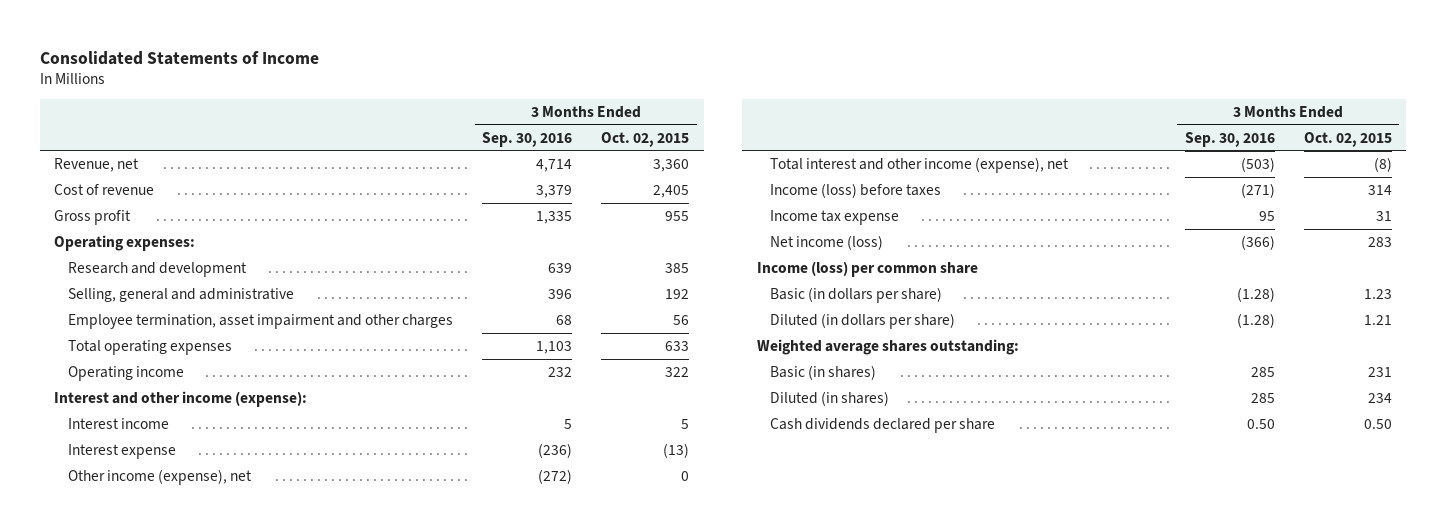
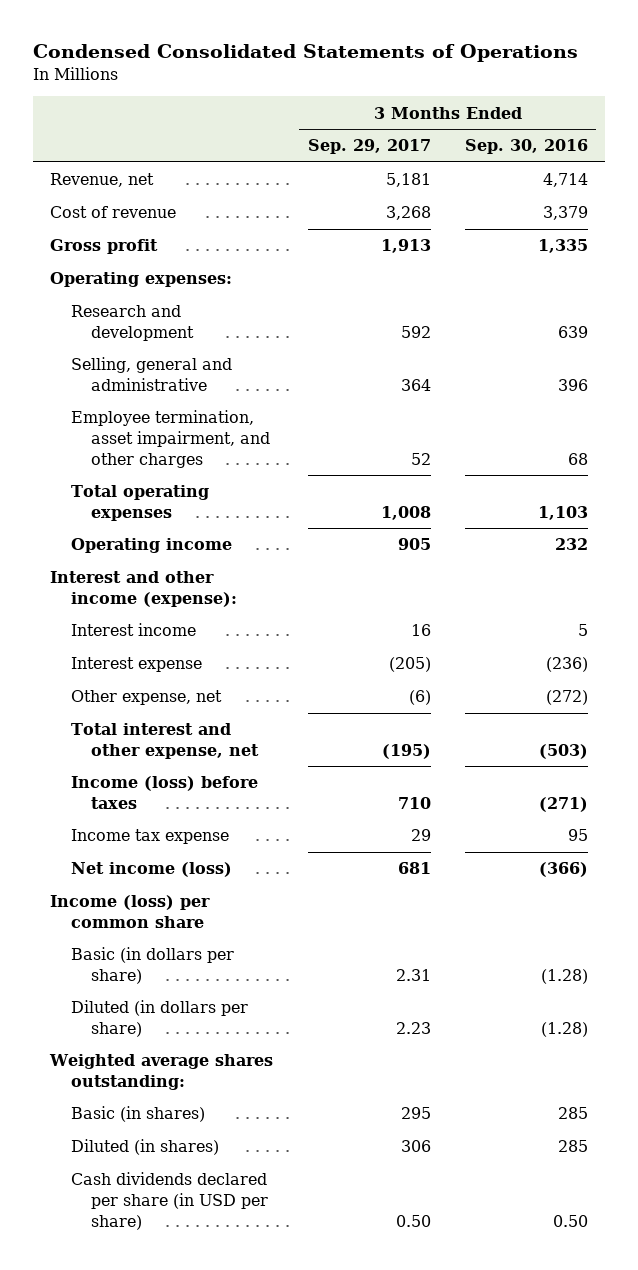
[39,50,319,65] Consolidated Statements of Income -> [33,44,579,63] Condensed Consolidated Statements of Operations
[601,131,690,147] Oct. 02, 2015 -> none
none -> [307,139,431,155] Sep. 29, 2017
[67,313,453,329] Employee termination, asset impairment and other charges -> [70,410,270,468] Employee termination, asset impairment, and other charges
[67,468,252,485] Other income (expense), net -> [70,690,222,706] Other expense, net
[770,156,1070,173] Total interest and other income (expense), net -> [70,723,259,759] Total interest and other expense, net
[770,417,996,433] Cash dividends declared per share -> [70,1172,268,1230] Cash dividends declared per share (in USD per share)

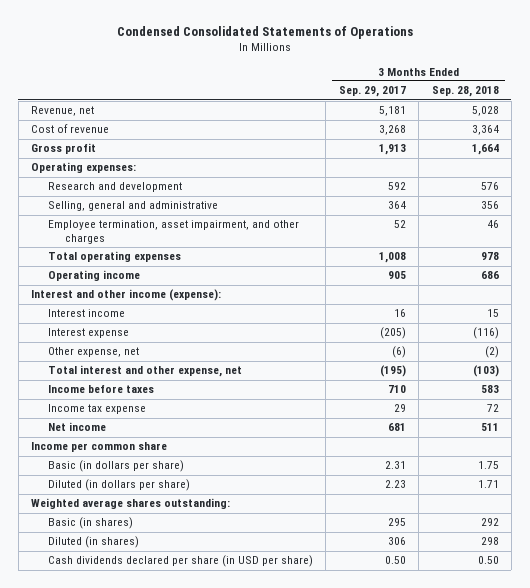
[464,139,588,155] Sep. 30, 2016 -> none
none -> [431,86,499,98] Sep. 28, 2018
[70,776,258,809] Income (loss) before taxes -> [47,385,154,394] Income before taxes
[70,862,232,878] Net income (loss) -> [47,422,106,432] Net income
[50,895,211,928] Income (loss) per common share -> [31,442,168,453] Income per common share

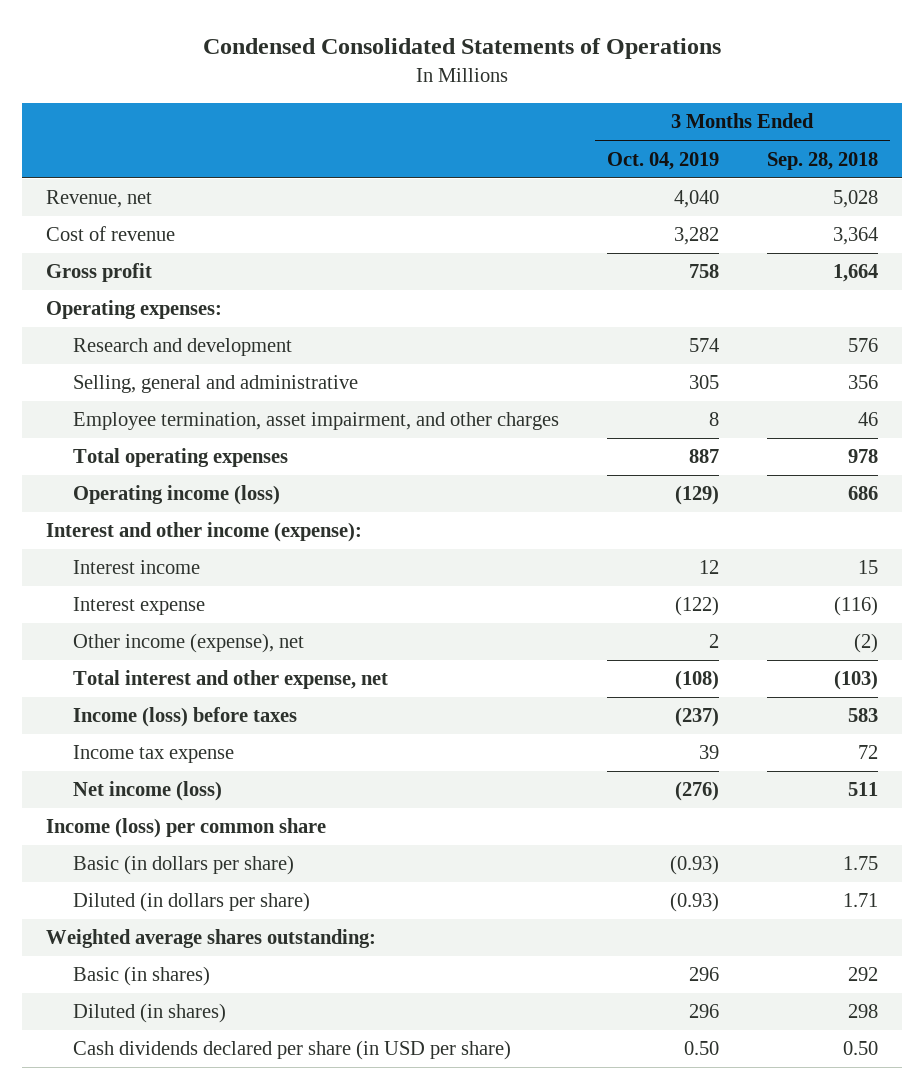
[338,86,406,98] Sep. 29, 2017 -> none
none -> [606,151,719,170] Oct. 04, 2019
[47,270,140,282] Operating income -> [72,485,280,506] Operating income (loss)
[47,347,139,358] Other expense, net -> [72,633,304,654] Other income (expense), net
[47,385,154,394] Income before taxes -> [72,707,297,728] Income (loss) before taxes
[47,422,106,432] Net income -> [72,781,222,802] Net income (loss)
[31,442,168,453] Income per common share -> [46,818,327,839] Income (loss) per common share

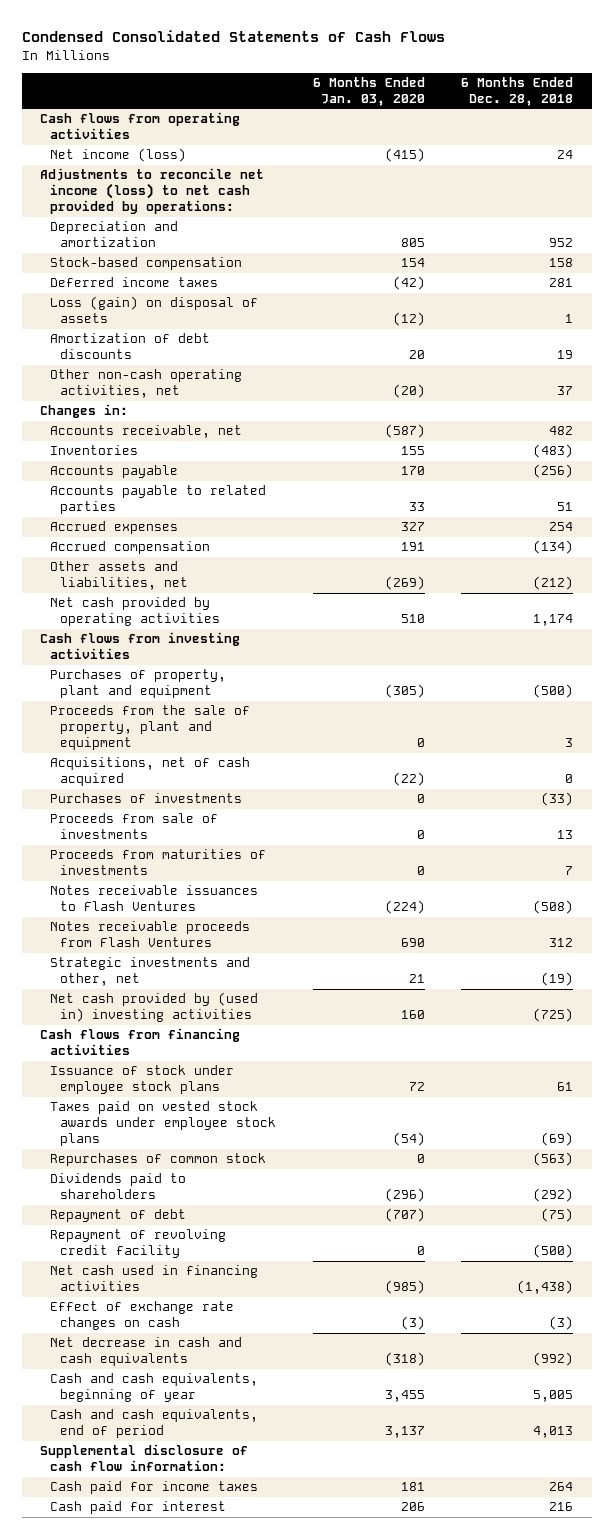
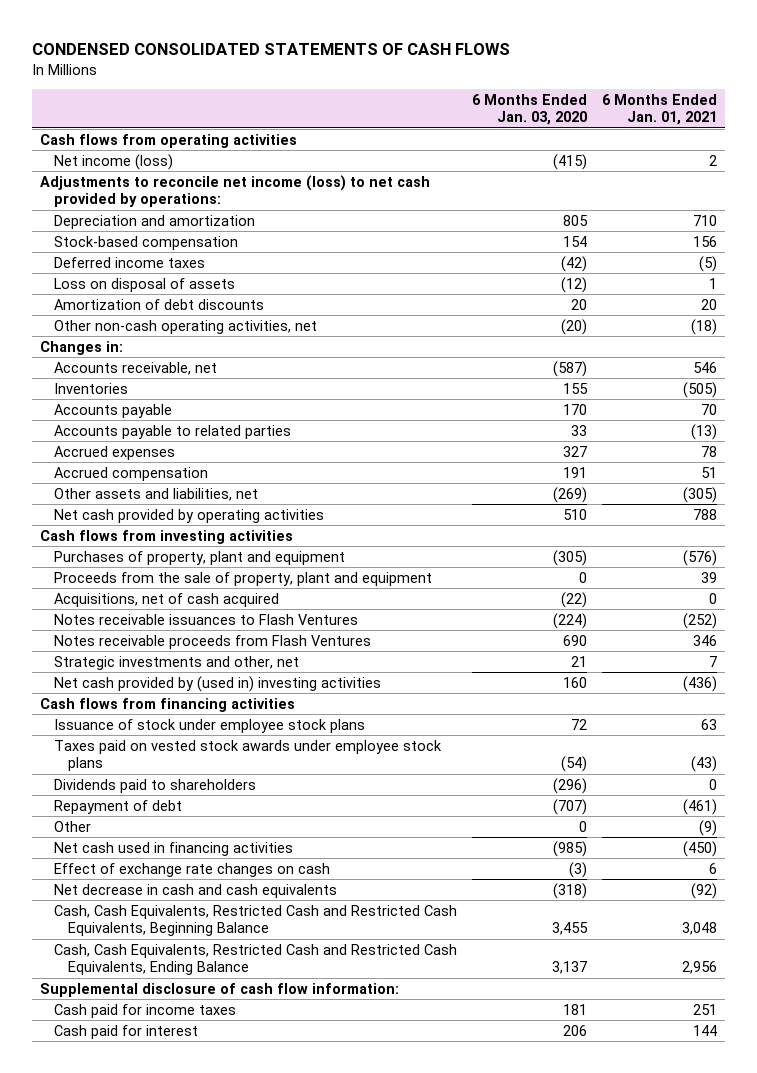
[21,29,445,42] Condensed Consolidated Statements of Cash Flows -> [32,42,511,55] CONDENSED CONSOLIDATED STATEMENTS OF CASH FLOWS
[461,76,574,106] 6 Months Ended Dec. 28, 2018 -> none
none -> [602,93,718,126] 6 Months Ended Jan. 01, 2021
[49,296,258,324] Loss (gain) on disposal of assets -> [53,277,235,292] Loss on disposal of assets
[49,793,242,804] Purchases of investments -> none
[49,813,218,840] Proceeds from sale of investments -> none
[49,849,266,876] Proceeds from maturities of investments -> none
[49,1153,266,1167] Repurchases of common stock -> none
[49,1229,226,1259] Repayment of revolving credit facility -> none
none -> [53,820,91,832] Other
[49,1373,258,1403] Cash and cash equivalents, beginning of year -> [53,904,457,937] Cash, Cash Equivalents, Restricted Cash and Restricted Cash Equivalents, Beginning Balance
[49,1409,258,1439] Cash and cash equivalents, end of period -> [53,943,457,976] Cash, Cash Equivalents, Restricted Cash and Restricted Cash Equivalents, Ending Balance

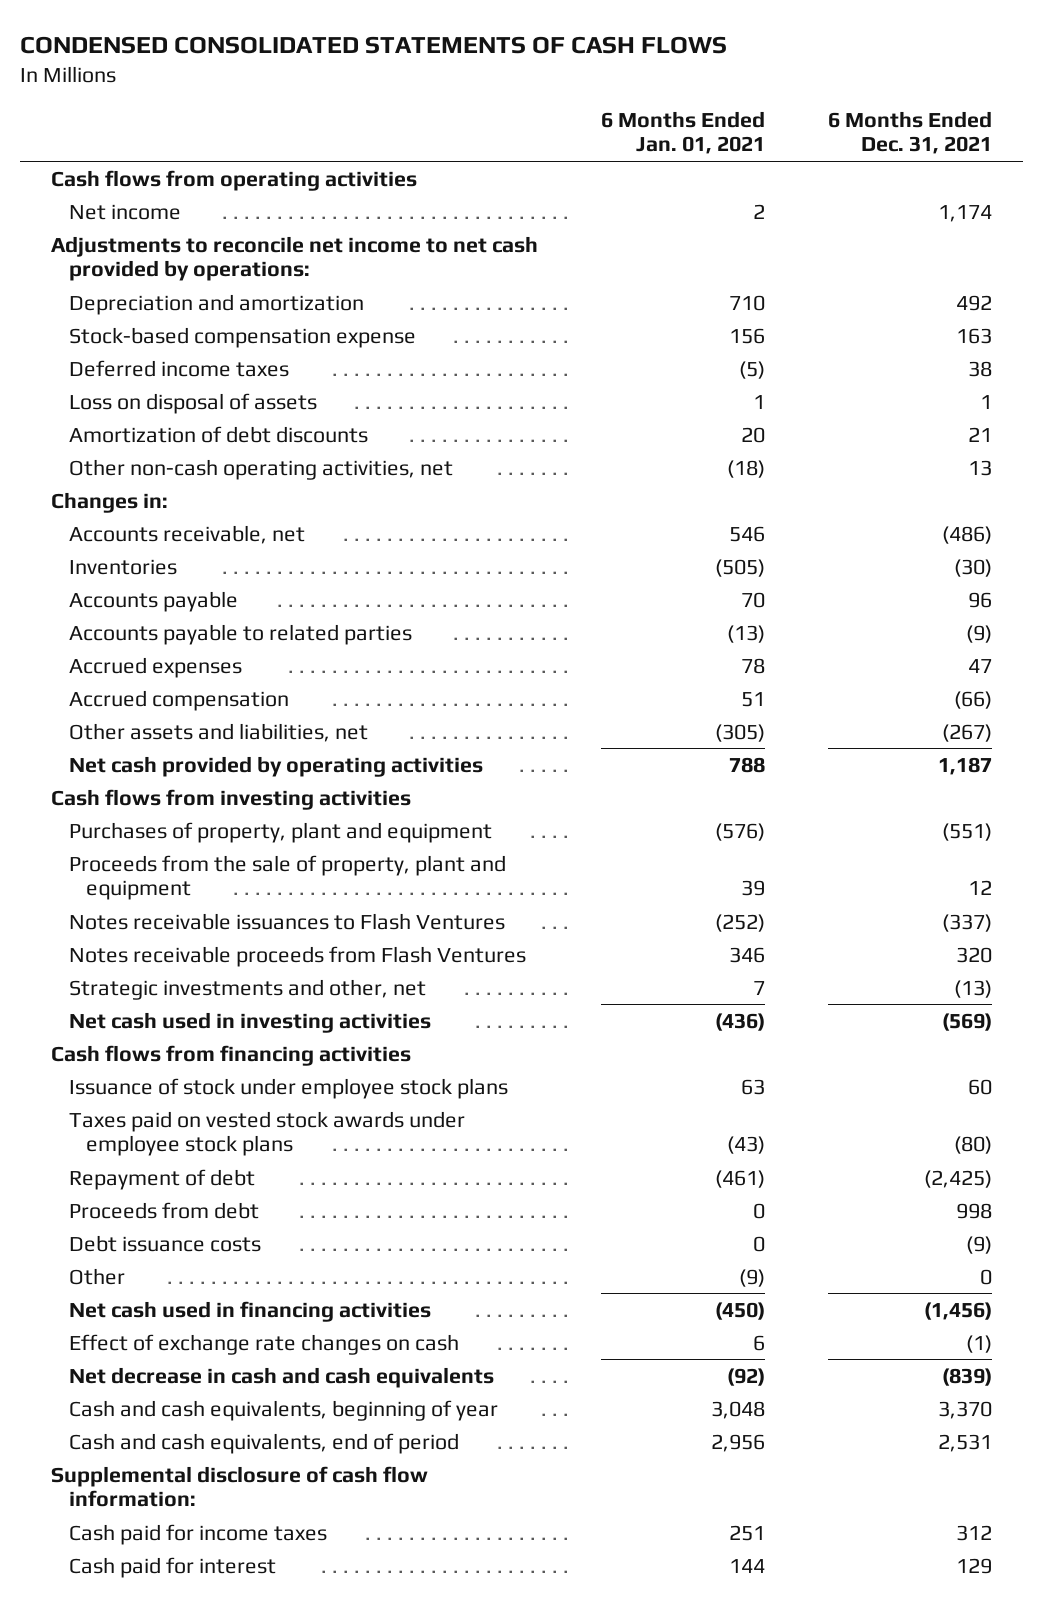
[472,93,588,126] 6 Months Ended Jan. 03, 2020 -> none
none -> [827,110,992,155] 6 Months Ended Dec. 31, 2021
[53,153,173,170] Net income (loss) -> [68,203,181,220] Net income
[39,174,430,208] Adjustments to reconcile net income (loss) to net cash provided by operations: -> [51,235,539,282] Adjustments to reconcile net income to net cash provided by operations:
[53,235,238,250] Stock-based compensation -> [68,326,416,348] Stock-based compensation expense
[53,592,279,607] Acquisitions, net of cash acquired -> none
[53,675,381,692] Net cash provided by (used in) investing activities -> [68,1011,431,1033] Net cash used in investing activities
[53,778,256,793] Dividends paid to shareholders -> none
none -> [68,1201,259,1219] Proceeds from debt
none -> [68,1234,261,1252] Debt issuance costs
[53,904,457,937] Cash, Cash Equivalents, Restricted Cash and Restricted Cash Equivalents, Beginning Balance -> [68,1399,498,1421] Cash and cash equivalents, beginning of year
[53,943,457,976] Cash, Cash Equivalents, Restricted Cash and Restricted Cash Equivalents, Ending Balance -> [68,1432,459,1454] Cash and cash equivalents, end of period

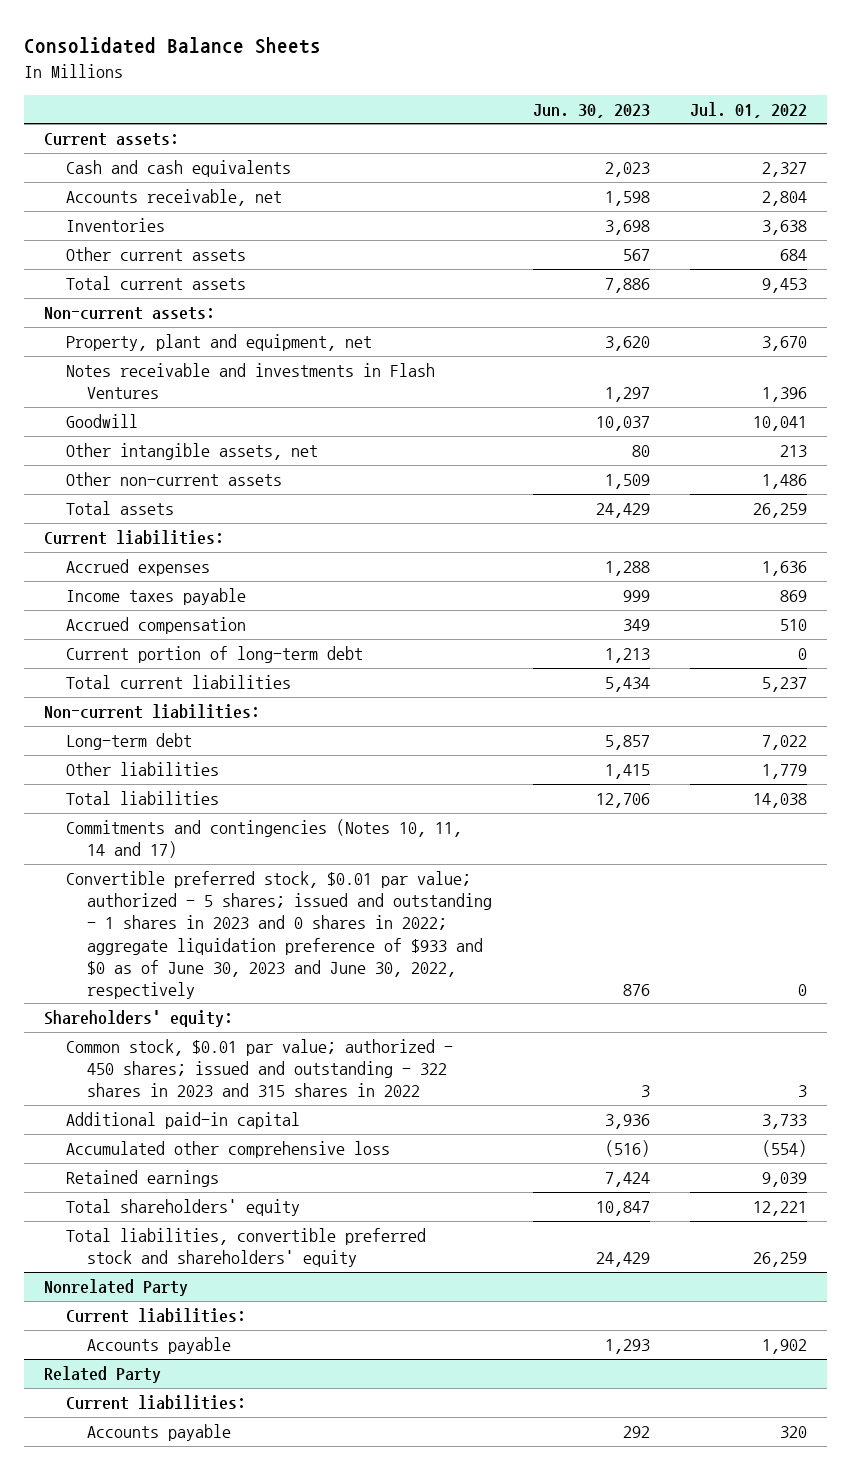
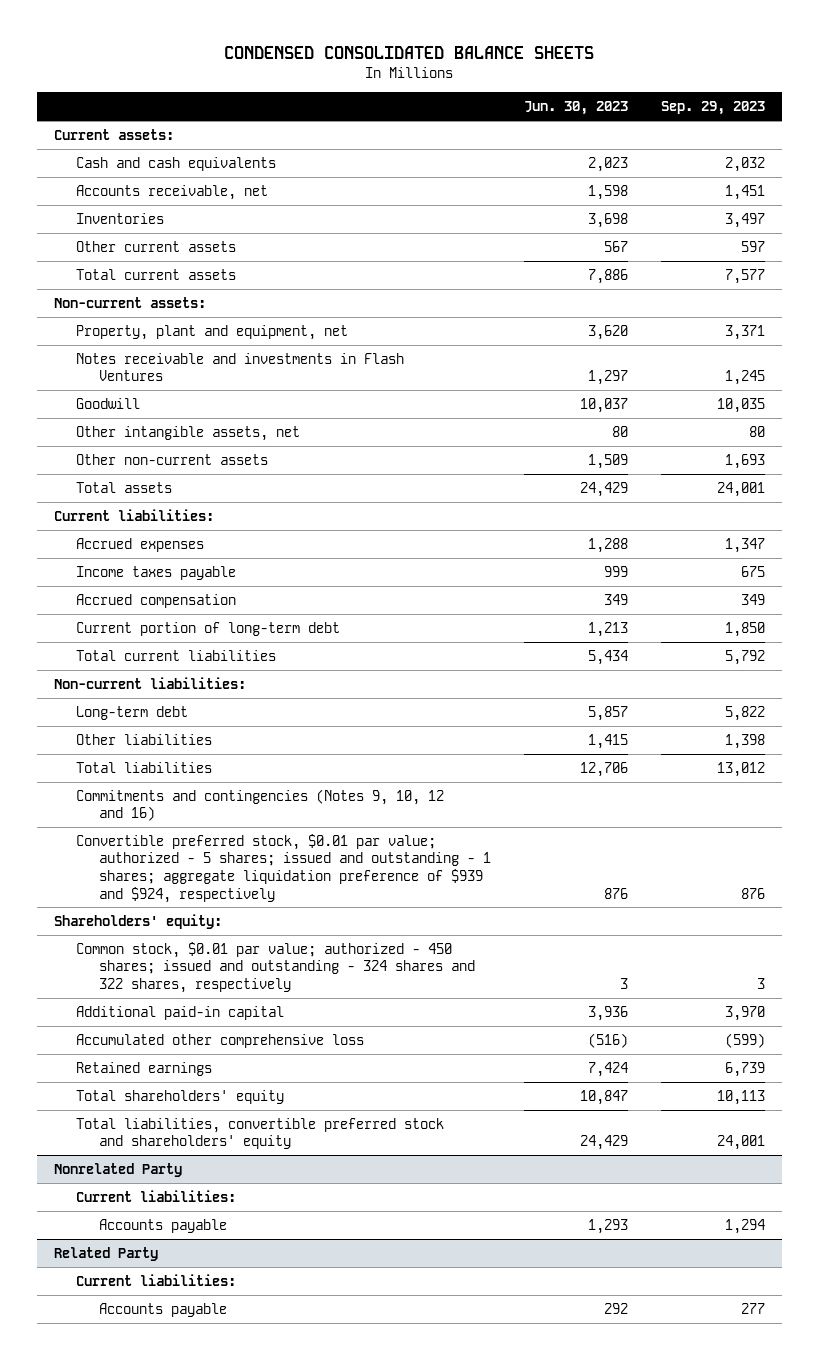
[24,37,322,55] Consolidated Balance Sheets -> [224,46,595,60] CONDENSED CONSOLIDATED BALANCE SHEETS
[689,101,807,118] Jul. 01, 2022 -> none
none -> [661,101,766,116] Sep. 29, 2023
[65,819,462,859] Commitments and contingencies (Notes 10, 11, 14 and 17) -> [76,788,445,822] Commitments and contingencies (Notes 9, 10, 12 and 16)
[65,871,493,999] Convertible preferred stock, $0.01 par value; authorized - 5 shares; issued and outstanding - 1 shares in 2023 and 0 shares in 2022; aggregate liquidation preference of $933 and $0 as of June 30, 2023 and June 30, 2022, respectively -> [76,833,491,903] Convertible preferred stock, $0.01 par value; authorized - 5 shares; issued and outstanding - 1 shares; aggregate liquidation preference of $939 and $924, respectively
[65,1039,453,1098] Common stock, $0.01 par value; authorized - 450 shares; issued and outstanding - 322 shares in 2023 and 315 shares in 2022 -> [76,941,475,993] Common stock, $0.01 par value; authorized - 450 shares; issued and outstanding - 324 shares and 322 shares, respectively

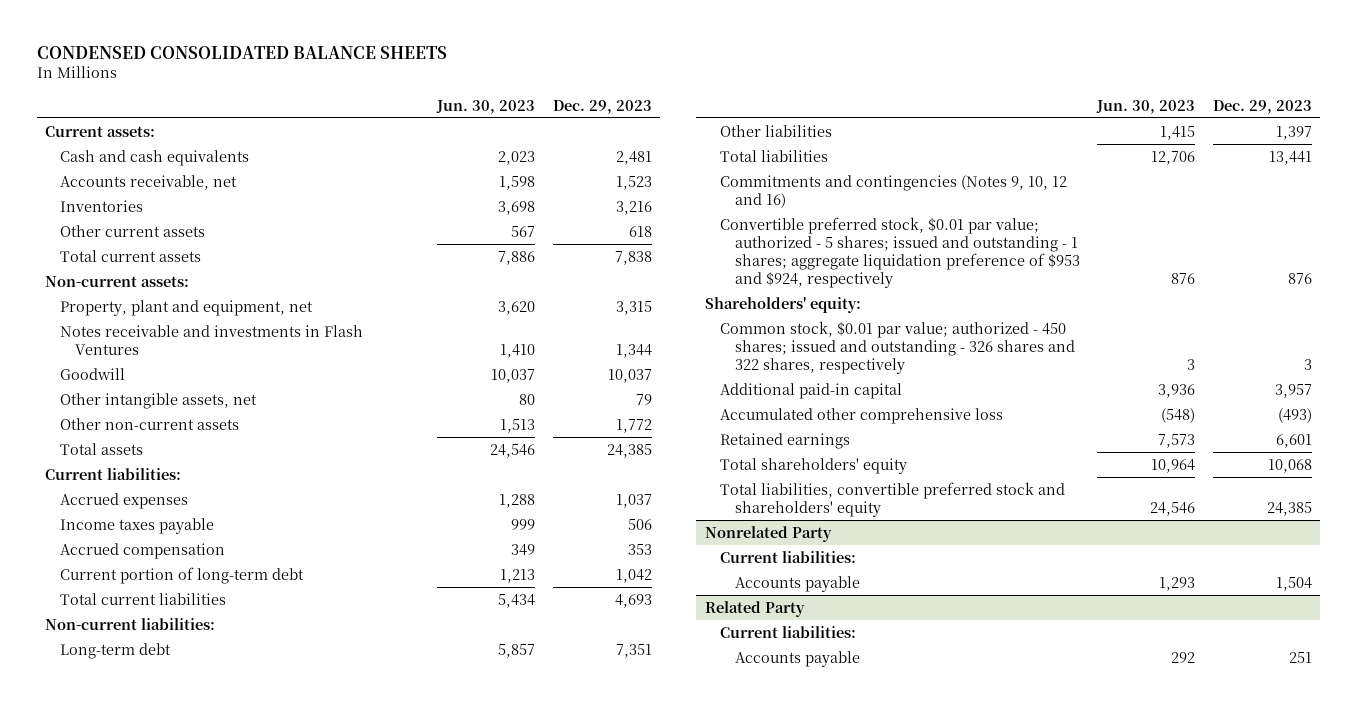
[661,101,766,116] Sep. 29, 2023 -> none
none -> [552,99,652,114] Dec. 29, 2023
[588,370,629,386] 1,297 -> [500,343,536,358] 1,410
[588,453,629,469] 1,509 -> [500,418,536,433] 1,513
[580,481,629,497] 24,429 -> [490,443,536,458] 24,546
[76,833,491,903] Convertible preferred stock, $0.01 par value; authorized - 5 shares; issued and outstanding - 1 shares; aggregate liquidation preference of $939 and $924, respectively -> [720,216,1080,289] Convertible preferred stock, $0.01 par value; authorized - 5 shares; issued and outstanding - 1 shares; aggregate liquidation preference of $953 and $924, respectively
[76,941,475,993] Common stock, $0.01 par value; authorized - 450 shares; issued and outstanding - 324 shares and 322 shares, respectively -> [720,320,1075,374] Common stock, $0.01 par value; authorized - 450 shares; issued and outstanding - 326 shares and 322 shares, respectively
[588,1032,629,1048] (516) -> [1161,407,1196,423] (548)
[588,1061,629,1077] 7,424 -> [1158,433,1196,448] 7,573
[580,1089,629,1105] 10,847 -> [1151,458,1196,473] 10,964
[580,1135,629,1151] 24,429 -> [1150,501,1196,516] 24,546

